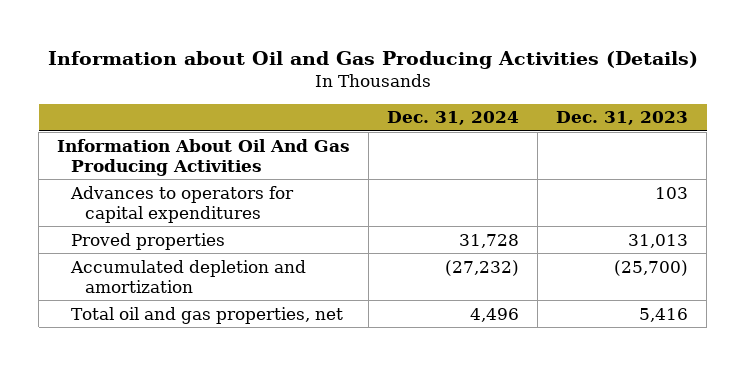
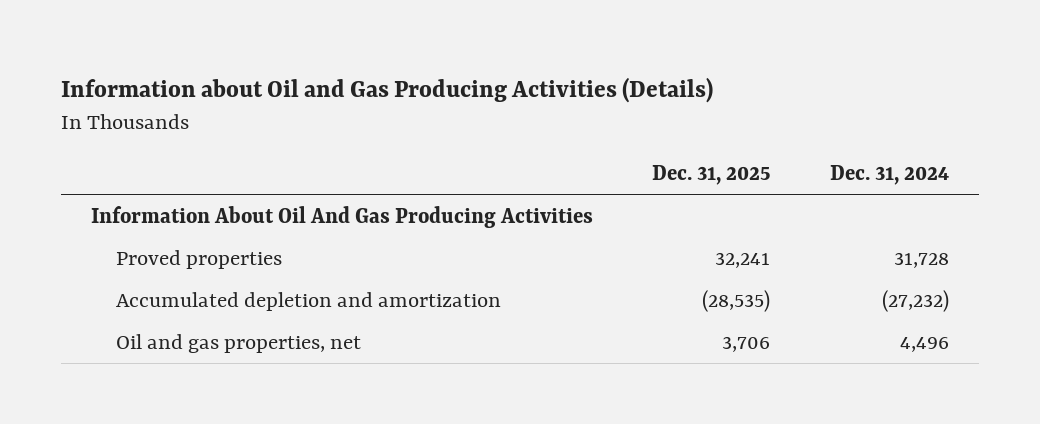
[556,111,689,126] Dec. 31, 2023 -> none
none -> [652,164,771,185] Dec. 31, 2025
[70,185,295,223] Advances to operators for capital expenditures -> none
[71,306,344,324] Total oil and gas properties, net -> [115,333,361,353] Oil and gas properties, net

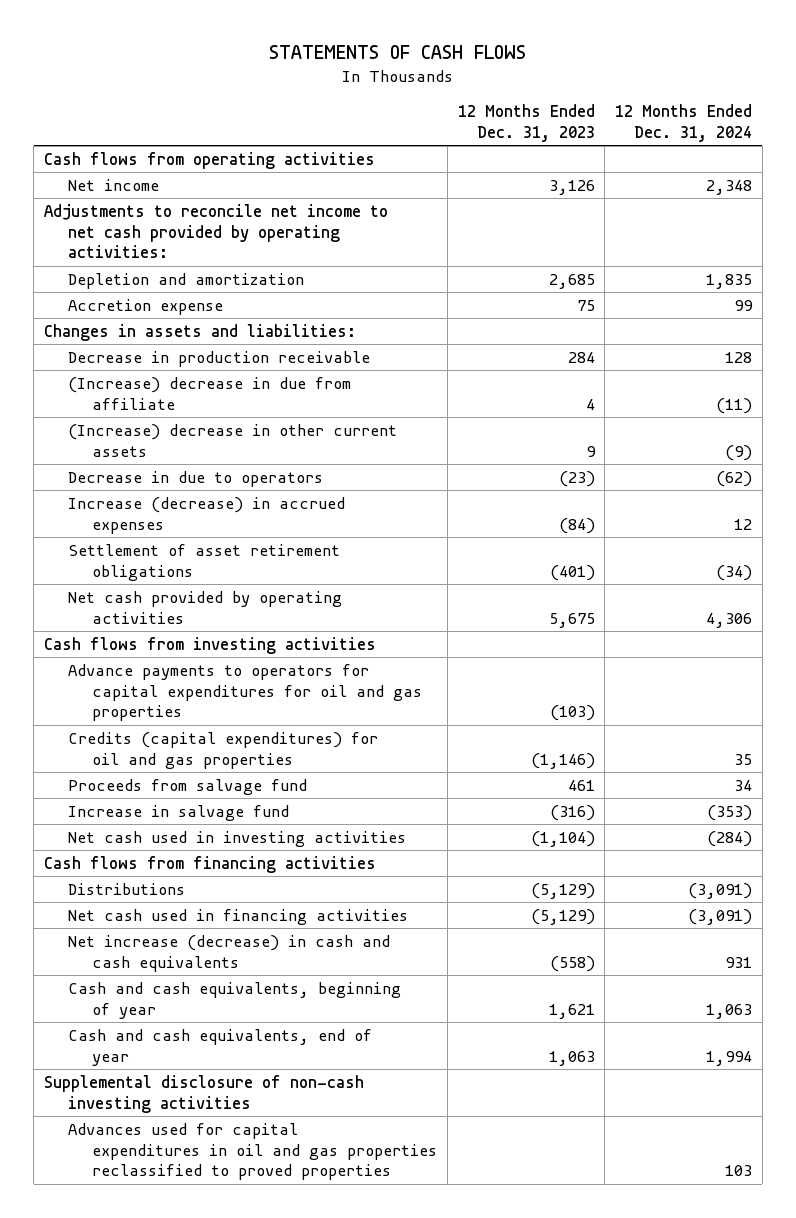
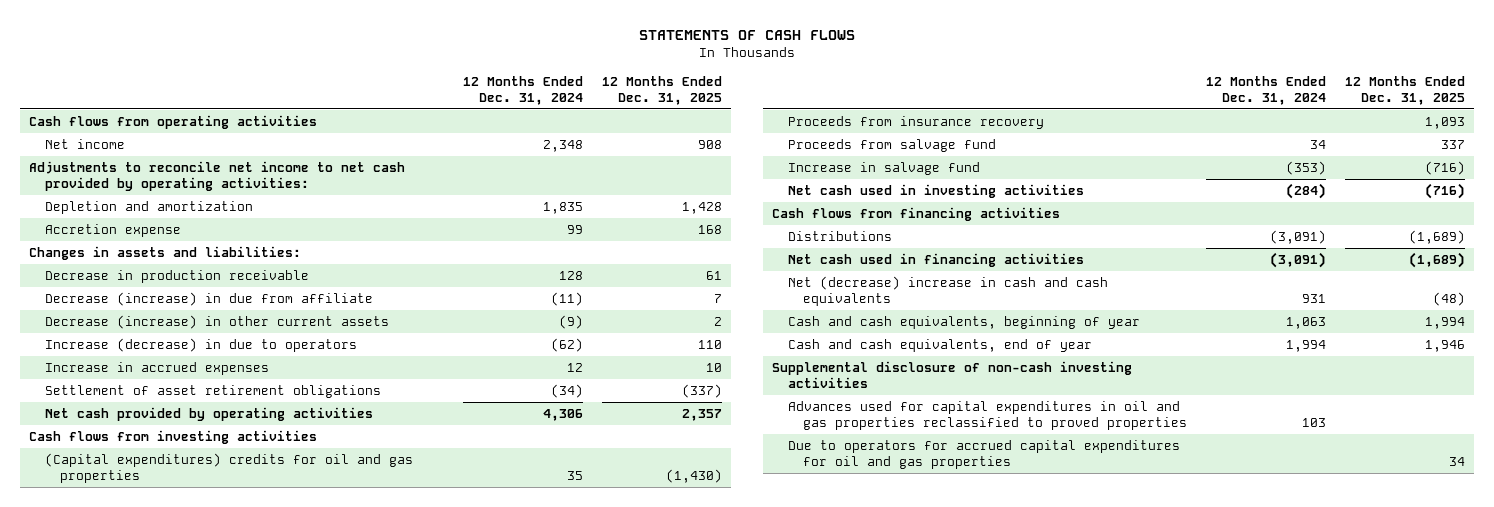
[457,104,595,143] 12 Months Ended Dec. 31, 2023 -> none
none -> [601,75,722,105] 12 Months Ended Dec. 31, 2025
[68,376,352,410] (Increase) decrease in due from affiliate -> [44,291,373,306] Decrease (increase) in due from affiliate
[68,423,398,457] (Increase) decrease in other current assets -> [44,314,389,329] Decrease (increase) in other current assets
[68,470,324,487] Decrease in due to operators -> [44,337,357,352] Increase (decrease) in due to operators
[68,496,346,534] Increase (decrease) in accrued expenses -> [44,361,269,375] Increase in accrued expenses
[68,663,423,722] Advance payments to operators for capital expenditures for oil and gas properties -> none
[68,731,379,769] Credits (capital expenditures) for oil and gas properties -> [44,452,413,483] (Capital expenditures) credits for oil and gas properties
none -> [787,115,1044,129] Proceeds from insurance recovery
[68,934,391,972] Net increase (decrease) in cash and cash equivalents -> [787,275,1108,306] Net (decrease) increase in cash and cash equivalents
none -> [787,439,1180,469] Due to operators for accrued capital expenditures for oil and gas properties

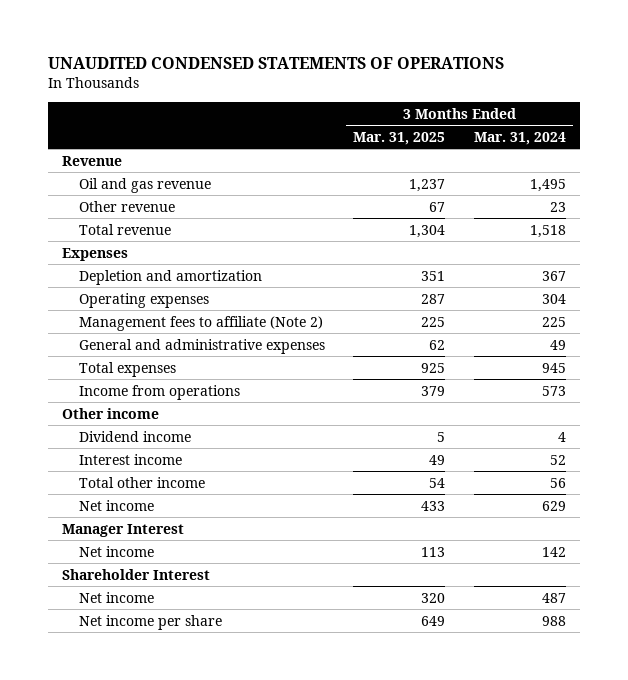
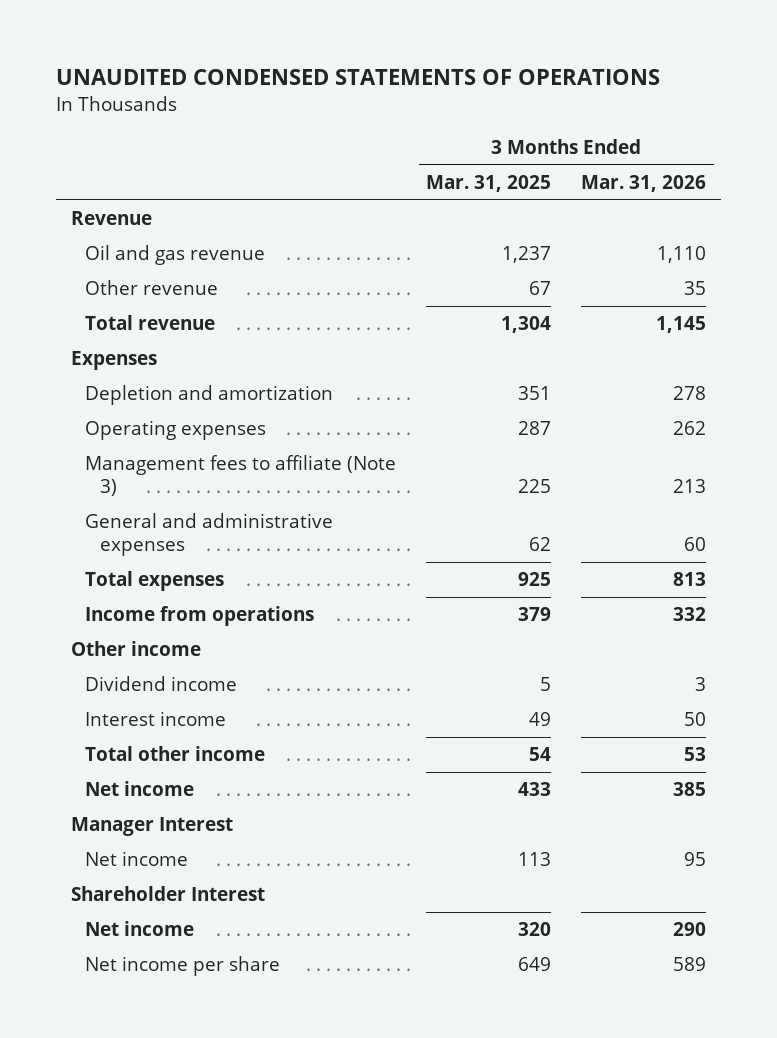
[473,131,566,145] Mar. 31, 2024 -> none
none -> [581,174,707,192] Mar. 31, 2026
[78,315,323,331] Management fees to affiliate (Note 2) -> [85,455,397,497] Management fees to affiliate (Note 3)

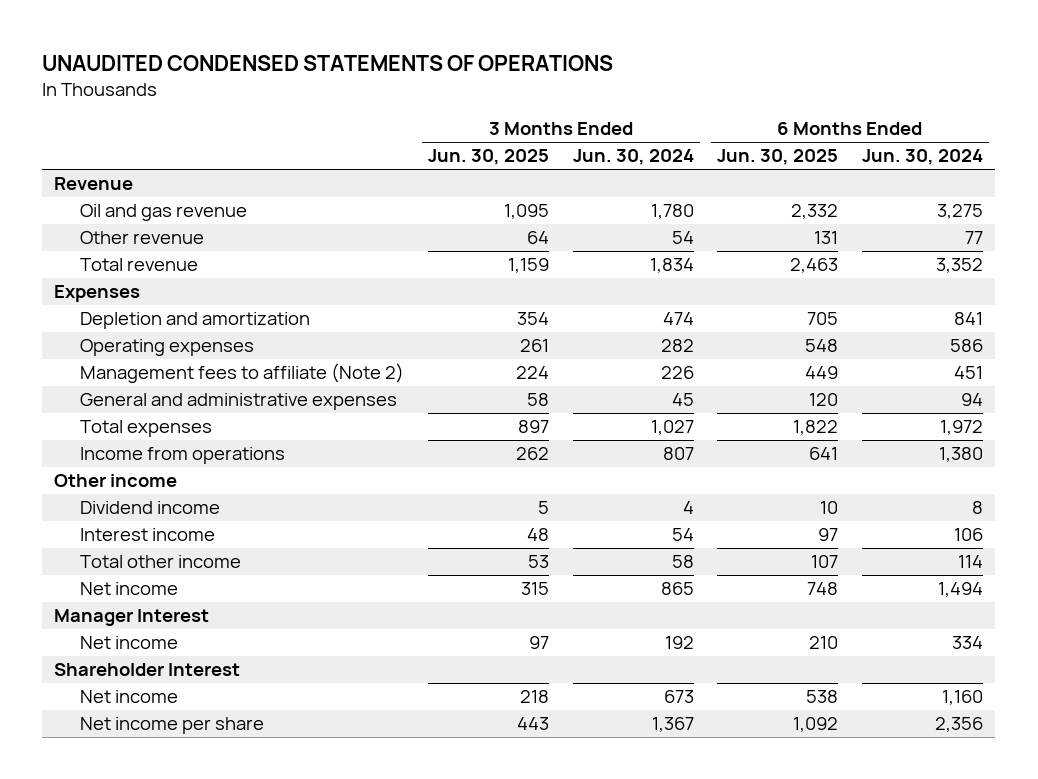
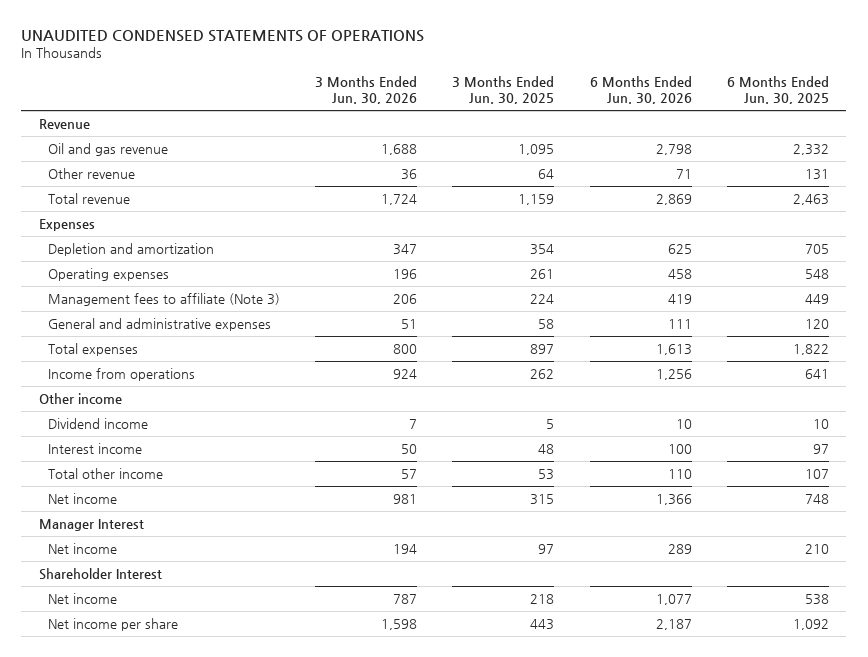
[572,149,694,166] Jun. 30, 2024 -> none
[862,149,984,166] Jun. 30, 2024 -> none
none -> [315,76,418,105] 3 Months Ended Jun. 30, 2026
none -> [589,76,692,105] 6 Months Ended Jun. 30, 2026
[79,363,404,384] Management fees to affiliate (Note 2) -> [47,292,280,306] Management fees to affiliate (Note 3)

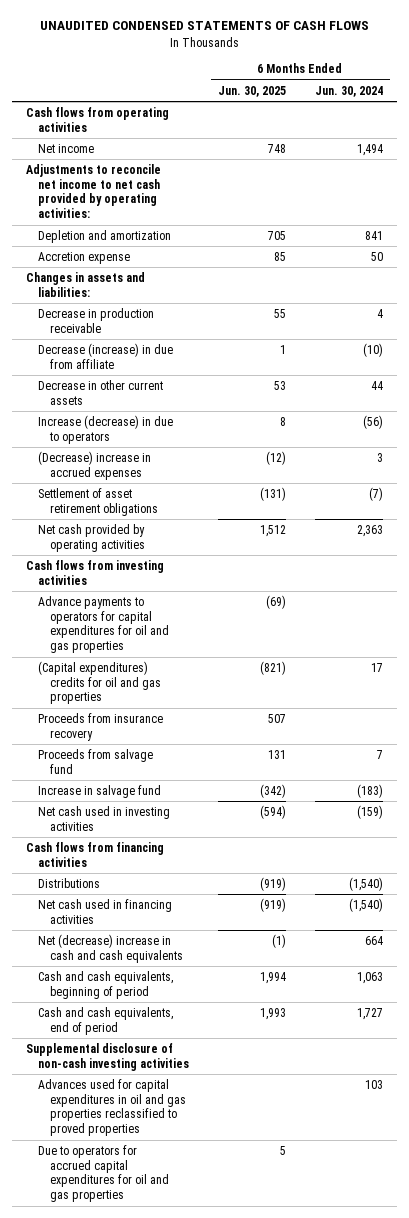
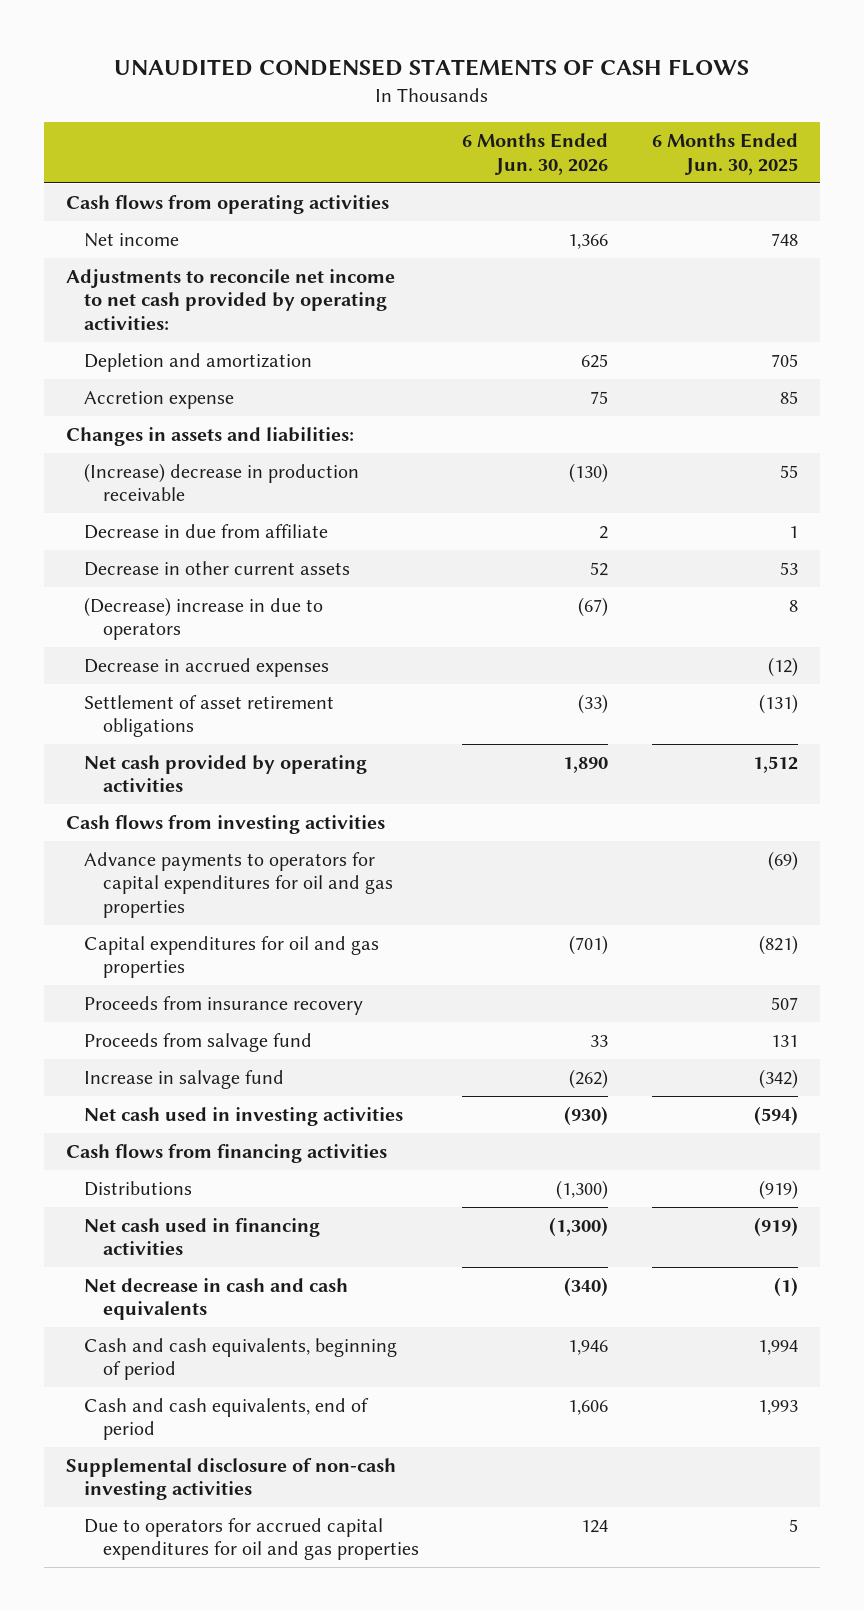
[314,85,383,97] Jun. 30, 2024 -> none
none -> [462,133,609,175] 6 Months Ended Jun. 30, 2026
[38,307,155,333] Decrease in production receivable -> [84,463,360,502] (Increase) decrease in production receivable
[38,342,174,369] Decrease (increase) in due from affiliate -> [84,524,329,540] Decrease in due from affiliate
[38,414,174,444] Increase (decrease) in due to operators -> [84,597,324,641] (Decrease) increase in due to operators
[38,450,152,480] (Decrease) increase in accrued expenses -> [84,658,330,678] Decrease in accrued expenses
[38,660,161,705] (Capital expenditures) credits for oil and gas properties -> [84,936,380,979] Capital expenditures for oil and gas properties
[38,933,183,963] Net (decrease) increase in cash and cash equivalents -> [84,1278,349,1321] Net decrease in cash and cash equivalents
[38,1078,186,1137] Advances used for capital expenditures in oil and gas properties reclassified to proved properties -> none

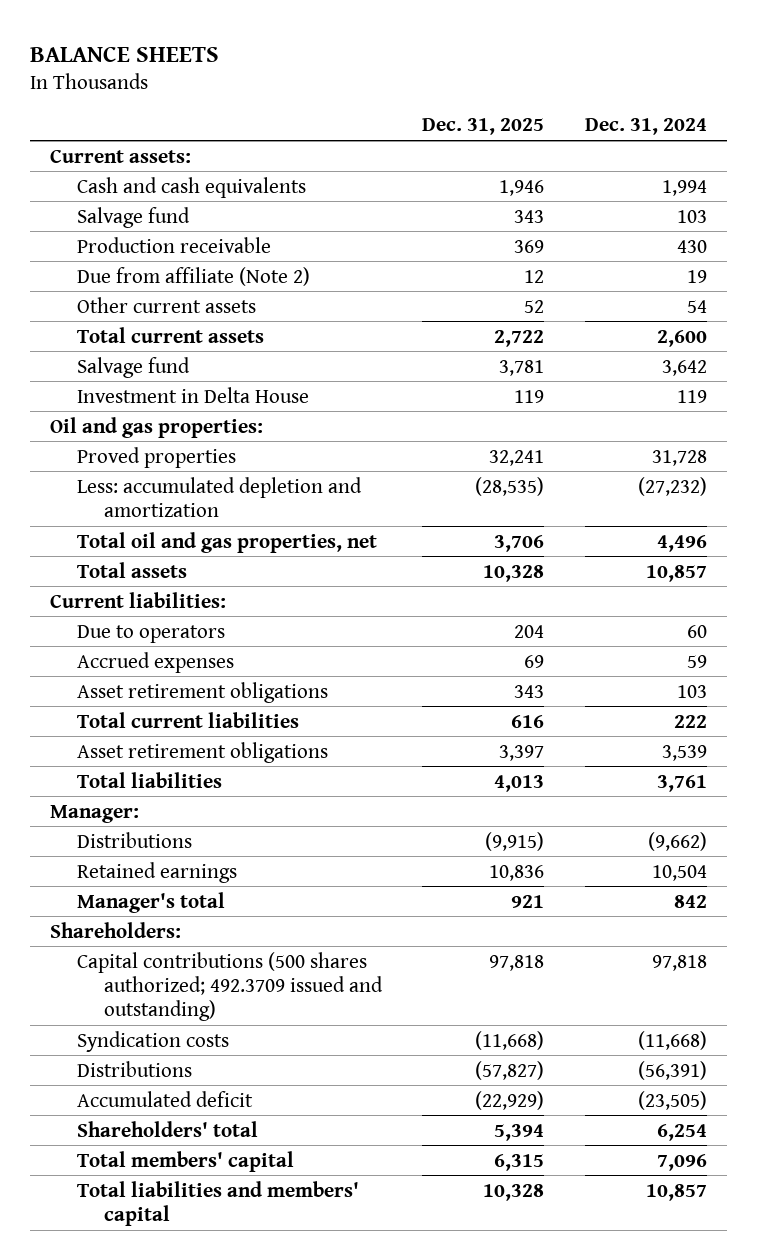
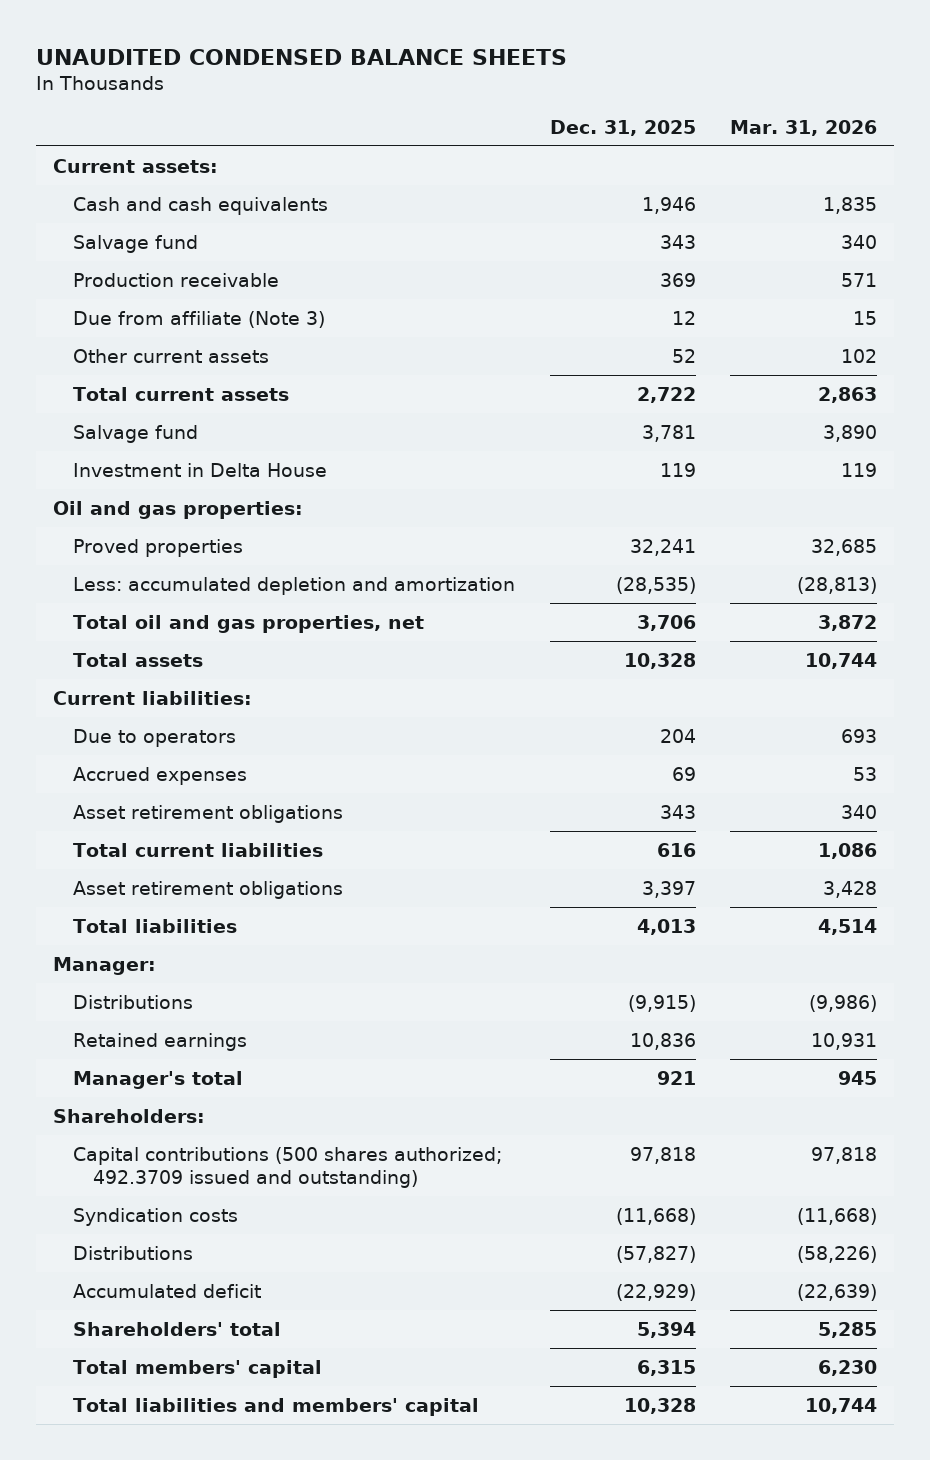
[30,46,220,62] BALANCE SHEETS -> [36,48,568,65] UNAUDITED CONDENSED BALANCE SHEETS
[584,118,707,136] Dec. 31, 2024 -> none
none -> [729,119,877,136] Mar. 31, 2026
[77,266,311,286] Due from affiliate (Note 2) -> [73,310,326,328] Due from affiliate (Note 3)

